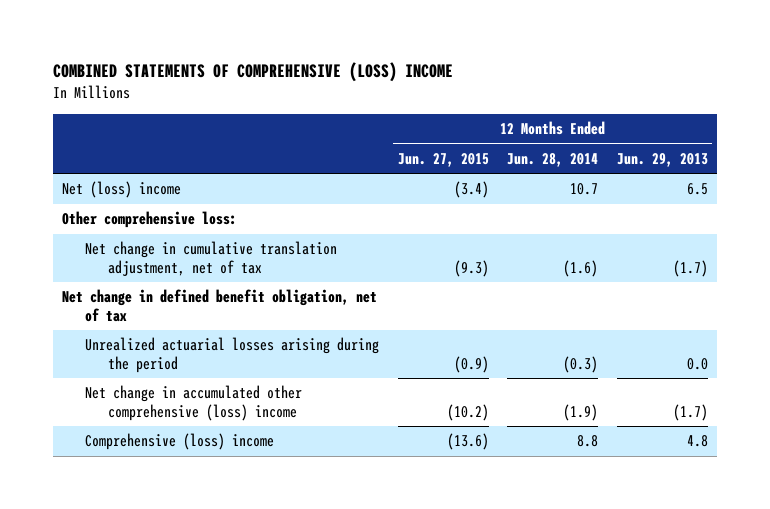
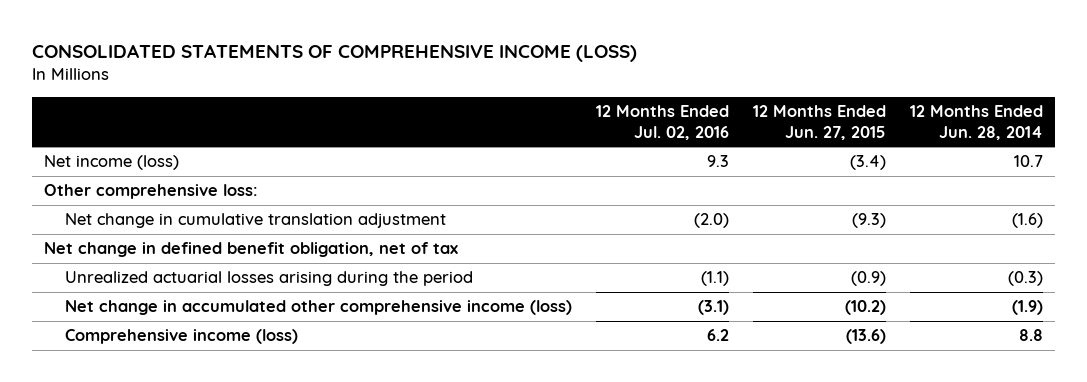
[53,62,454,83] COMBINED STATEMENTS OF COMPREHENSIVE (LOSS) INCOME -> [32,43,638,62] CONSOLIDATED STATEMENTS OF COMPREHENSIVE INCOME (LOSS)
[616,152,708,167] Jun. 29, 2013 -> none
none -> [595,104,729,141] 12 Months Ended Jul. 02, 2016
[62,181,182,199] Net (loss) income -> [44,155,180,171] Net income (loss)
[85,241,338,276] Net change in cumulative translation adjustment, net of tax -> [64,213,446,229] Net change in cumulative translation adjustment
[85,385,303,421] Net change in accumulated other comprehensive (loss) income -> [64,300,572,316] Net change in accumulated other comprehensive income (loss)
[85,433,275,451] Comprehensive (loss) income -> [64,329,298,345] Comprehensive income (loss)

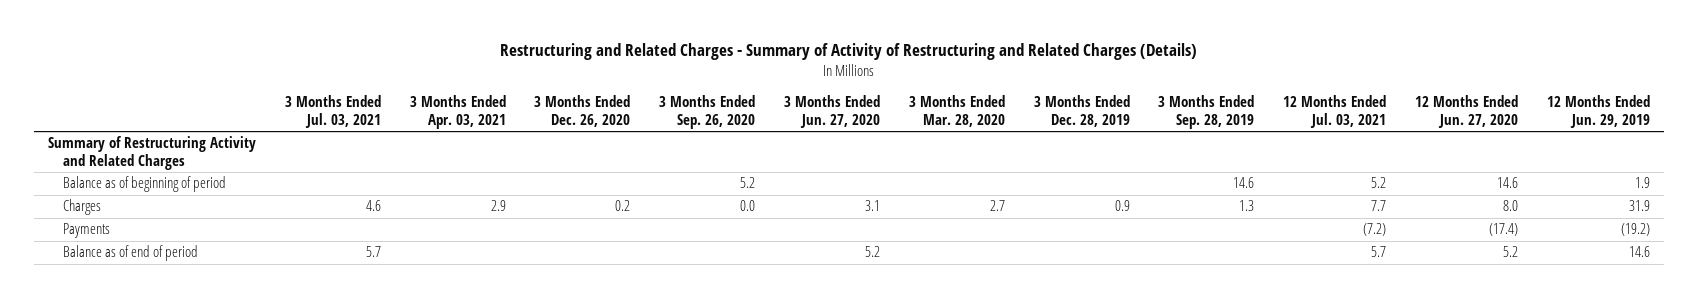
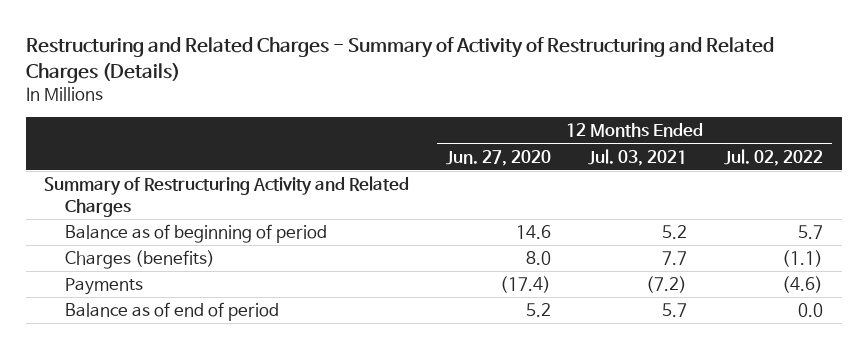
[284,95,381,129] 3 Months Ended Jul. 03, 2021 -> none
[409,95,506,130] 3 Months Ended Apr. 03, 2021 -> none
[534,95,631,128] 3 Months Ended Dec. 26, 2020 -> none
[659,95,756,130] 3 Months Ended Sep. 26, 2020 -> none
[783,95,880,129] 3 Months Ended Jun. 27, 2020 -> none
[908,95,1005,128] 3 Months Ended Mar. 28, 2020 -> none
[1033,95,1130,128] 3 Months Ended Dec. 28, 2019 -> none
[1158,95,1255,130] 3 Months Ended Sep. 28, 2019 -> none
[1546,95,1650,129] 12 Months Ended Jun. 29, 2019 -> none
none -> [724,148,824,166] Jul. 02, 2022
[63,199,102,216] Charges -> [65,250,216,270] Charges (benefits)

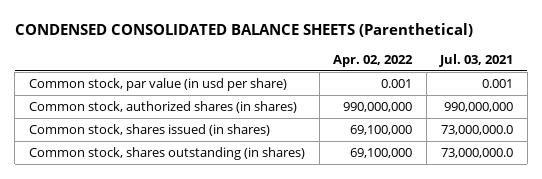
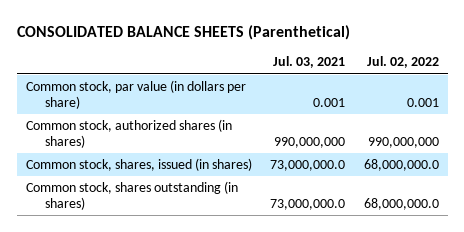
[14,23,473,38] CONDENSED CONSOLIDATED BALANCE SHEETS (Parenthetical) -> [16,25,350,41] CONSOLIDATED BALANCE SHEETS (Parenthetical)
[333,54,414,67] Apr. 02, 2022 -> none
none -> [366,56,439,69] Jul. 02, 2022
[28,77,287,91] Common stock, par value (in usd per share) -> [25,79,246,109] Common stock, par value (in dollars per share)
[28,123,270,136] Common stock, shares issued (in shares) -> [25,157,252,171] Common stock, shares, issued (in shares)

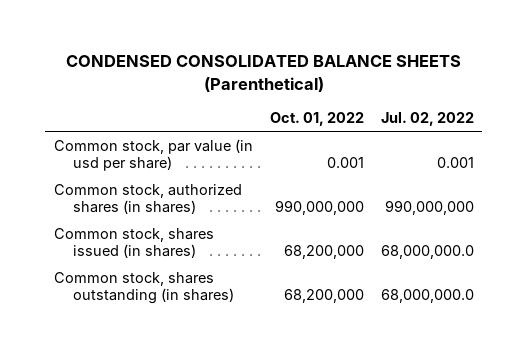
[16,25,350,41] CONSOLIDATED BALANCE SHEETS (Parenthetical) -> [65,55,461,92] CONDENSED CONSOLIDATED BALANCE SHEETS (Parenthetical)
[273,56,346,69] Jul. 03, 2021 -> none
none -> [269,111,364,126] Oct. 01, 2022
[25,79,246,109] Common stock, par value (in dollars per share) -> [53,138,253,171] Common stock, par value (in usd per share)
[25,157,252,171] Common stock, shares, issued (in shares) -> [53,227,214,258] Common stock, shares issued (in shares)

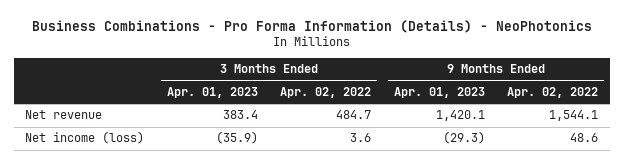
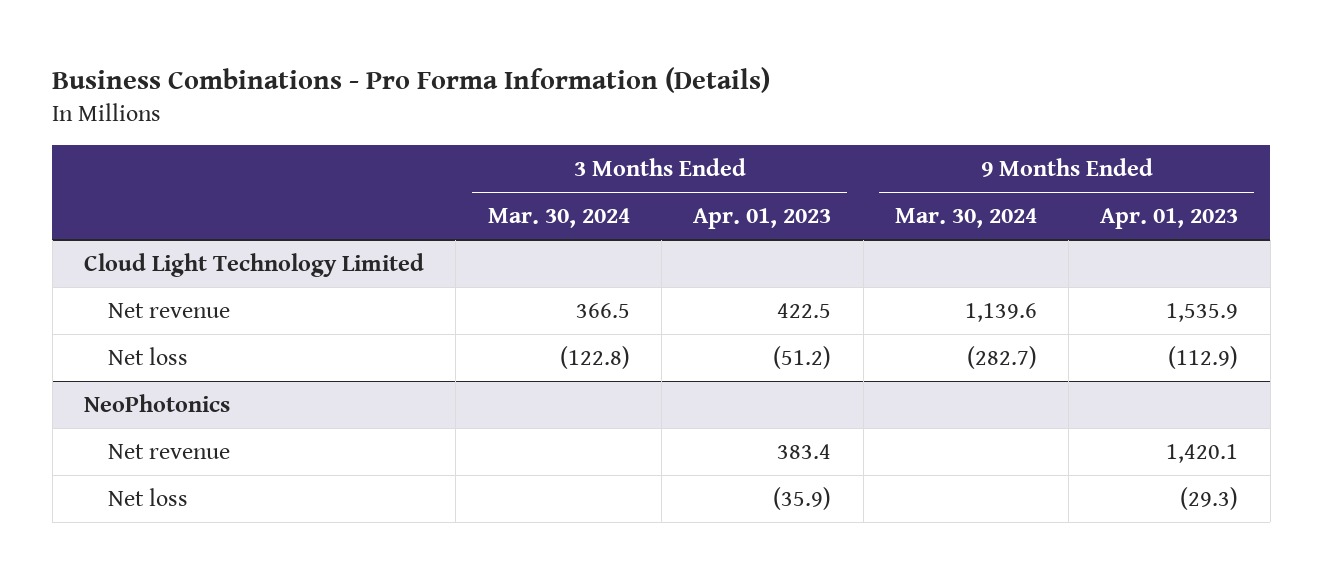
[31,20,592,34] Business Combinations - Pro Forma Information (Details) - NeoPhotonics -> [52,67,771,94] Business Combinations - Pro Forma Information (Details)
[280,86,372,98] Apr. 02, 2022 -> none
[507,86,599,98] Apr. 02, 2022 -> none
none -> [487,208,630,229] Mar. 30, 2024
none -> [894,208,1037,229] Mar. 30, 2024
none -> [84,252,425,277] Cloud Light Technology Limited
none -> [108,302,231,318] Net revenue
none -> [108,346,189,365] Net loss
none -> [84,393,231,412] NeoPhotonics
[24,131,144,145] Net income (loss) -> [108,487,189,506] Net loss

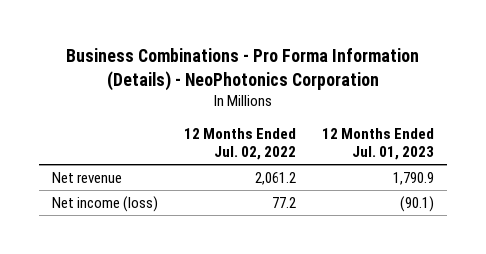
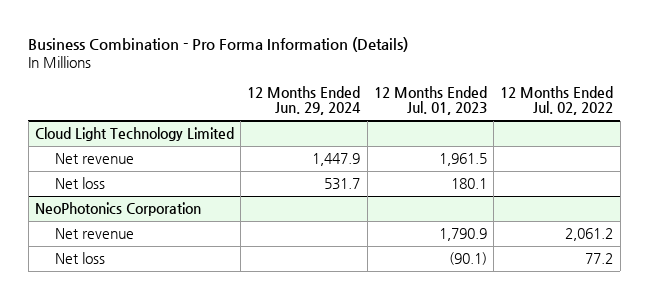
[66,48,420,91] Business Combinations - Pro Forma Information (Details) - NeoPhotonics Corporation -> [28,36,409,52] Business Combination - Pro Forma Information (Details)
none -> [247,86,362,116] 12 Months Ended Jun. 29, 2024
none -> [35,127,235,142] Cloud Light Technology Limited
none -> [55,153,135,165] Net revenue
none -> [55,177,106,190] Net loss
none -> [35,202,202,217] NeoPhotonics Corporation
[52,195,159,212] Net income (loss) -> [55,252,106,265] Net loss

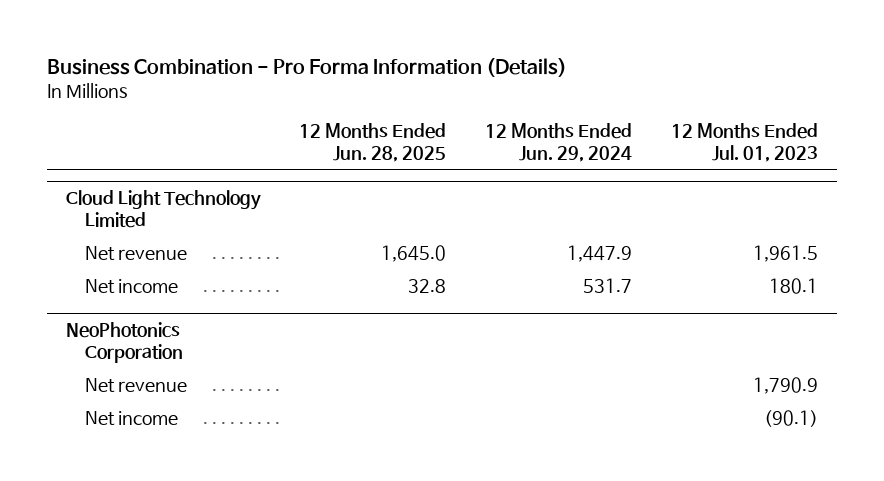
[500,86,614,116] 12 Months Ended Jul. 02, 2022 -> none
none -> [299,123,447,163] 12 Months Ended Jun. 28, 2025
[55,177,106,190] Net loss -> [85,278,179,294] Net income
[55,252,106,265] Net loss -> [85,410,179,426] Net income

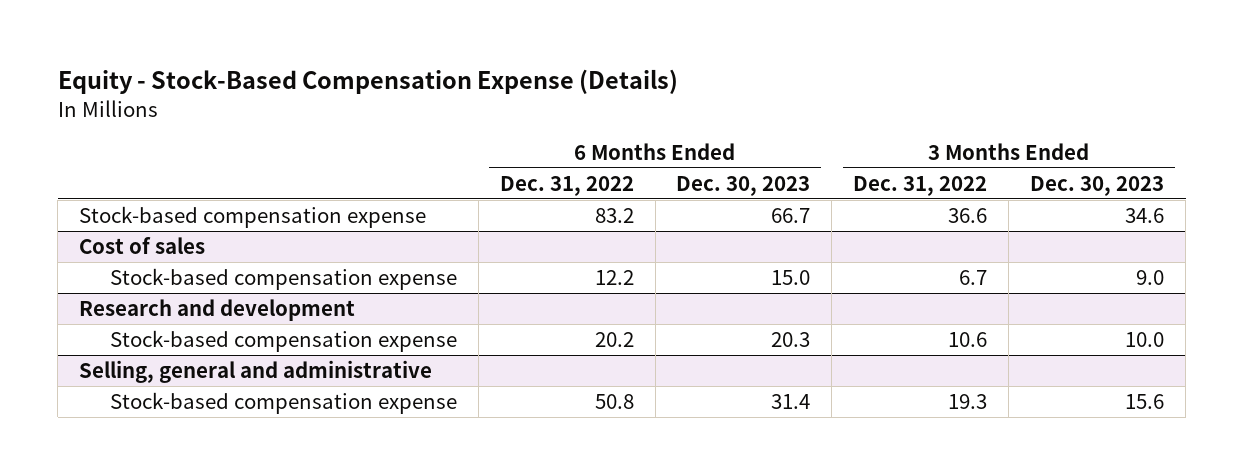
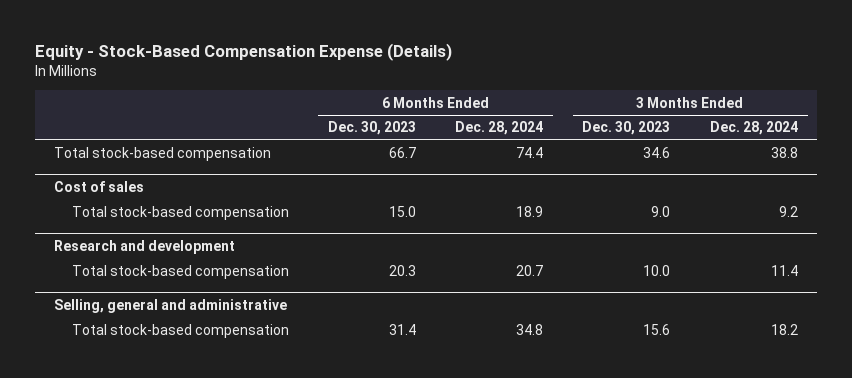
[499,175,634,196] Dec. 31, 2022 -> none
[853,175,988,196] Dec. 31, 2022 -> none
none -> [455,121,544,136] Dec. 28, 2024
none -> [709,121,798,136] Dec. 28, 2024
[79,205,427,228] Stock-based compensation expense -> [54,147,272,162] Total stock-based compensation
[109,267,457,290] Stock-based compensation expense -> [71,206,289,221] Total stock-based compensation
[109,329,457,352] Stock-based compensation expense -> [71,265,289,280] Total stock-based compensation
[109,391,457,414] Stock-based compensation expense -> [71,324,289,339] Total stock-based compensation

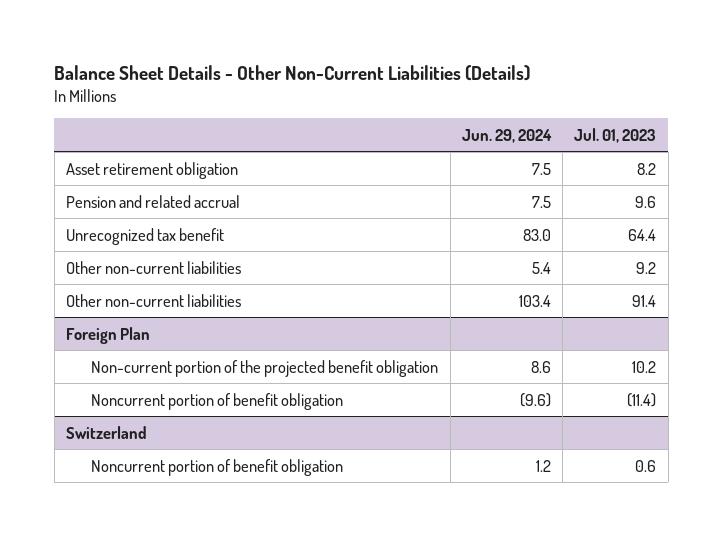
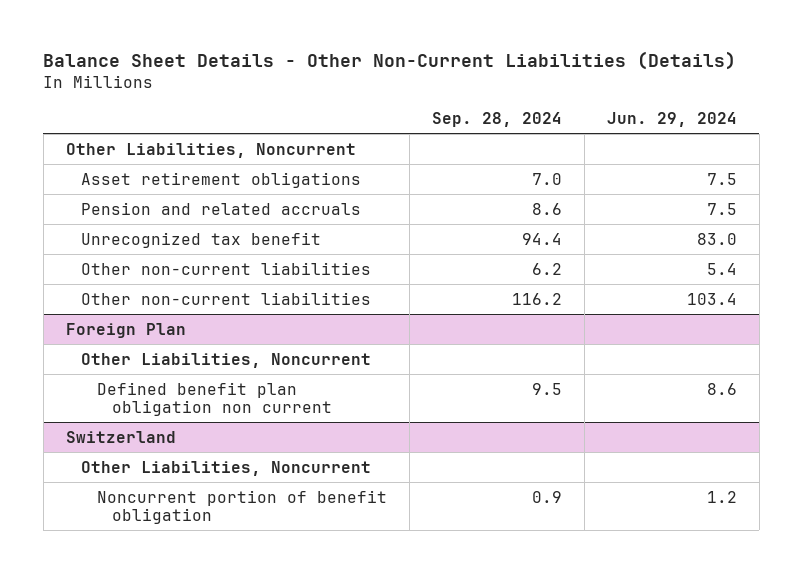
[574,127,657,143] Jul. 01, 2023 -> none
none -> [431,111,562,127] Sep. 28, 2024
none -> [65,142,356,158] Other Liabilities, Noncurrent
[65,161,238,179] Asset retirement obligation -> [81,171,362,188] Asset retirement obligations
[65,194,240,208] Pension and related accrual -> [81,201,362,215] Pension and related accruals
[91,392,344,410] Noncurrent portion of benefit obligation -> none
none -> [81,352,372,368] Other Liabilities, Noncurrent
[91,359,439,377] Non-current portion of the projected benefit obligation -> [96,381,333,416] Defined benefit plan obligation non current
none -> [81,460,372,476] Other Liabilities, Noncurrent

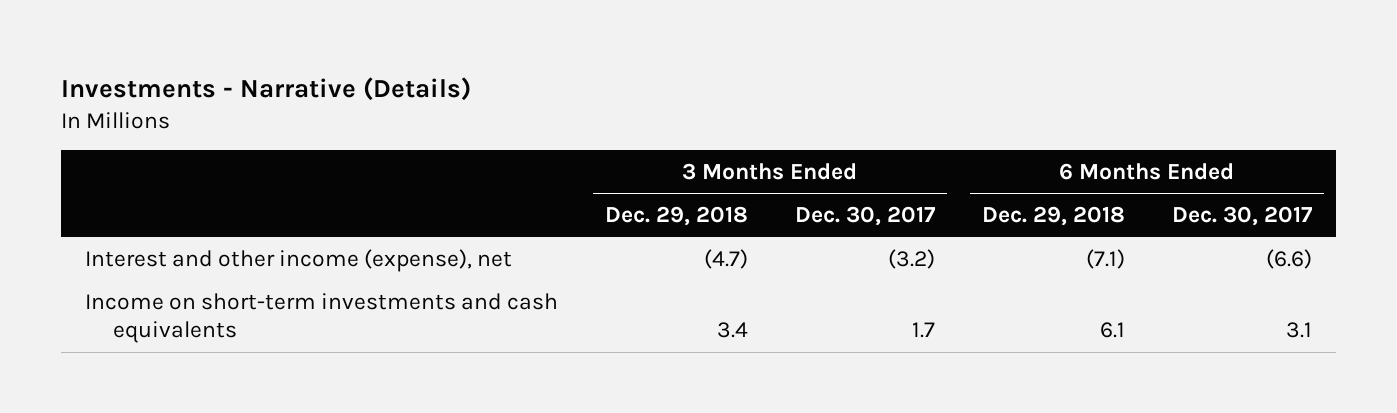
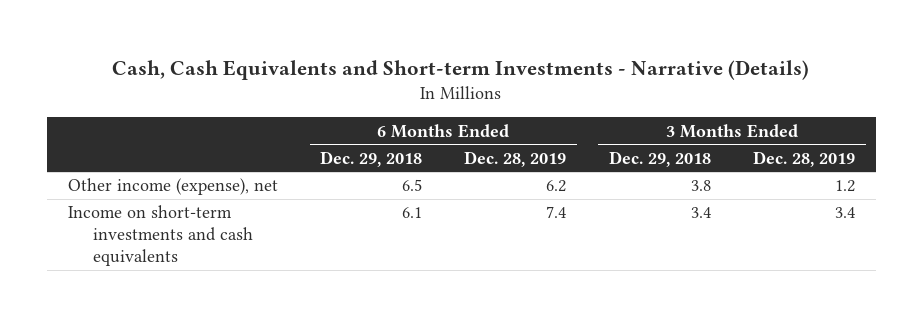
[61,76,472,101] Investments - Narrative (Details) -> [112,59,810,80] Cash, Cash Equivalents and Short-term Investments - Narrative (Details)
[795,205,937,226] Dec. 30, 2017 -> none
[1172,205,1314,226] Dec. 30, 2017 -> none
none -> [464,150,567,167] Dec. 28, 2019
none -> [752,150,855,167] Dec. 28, 2019
[85,248,513,272] Interest and other income (expense), net -> [67,178,278,196] Other income (expense), net
[704,248,749,269] (4.7) -> [690,180,711,192] 3.8
[1086,248,1126,269] (7.1) -> [402,179,423,192] 6.5

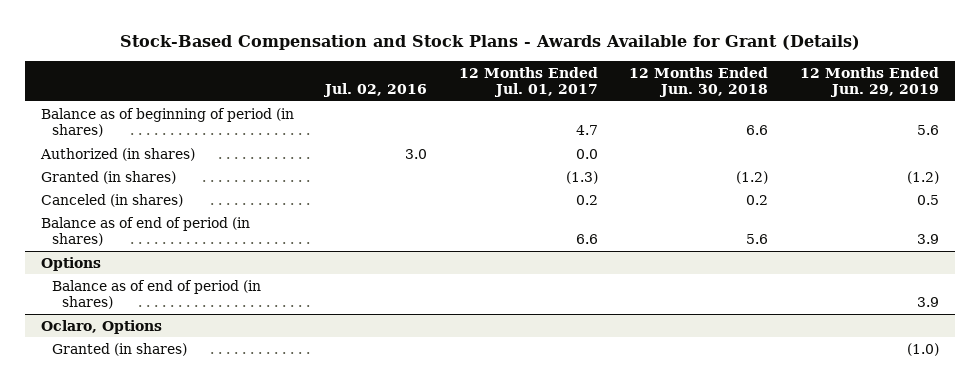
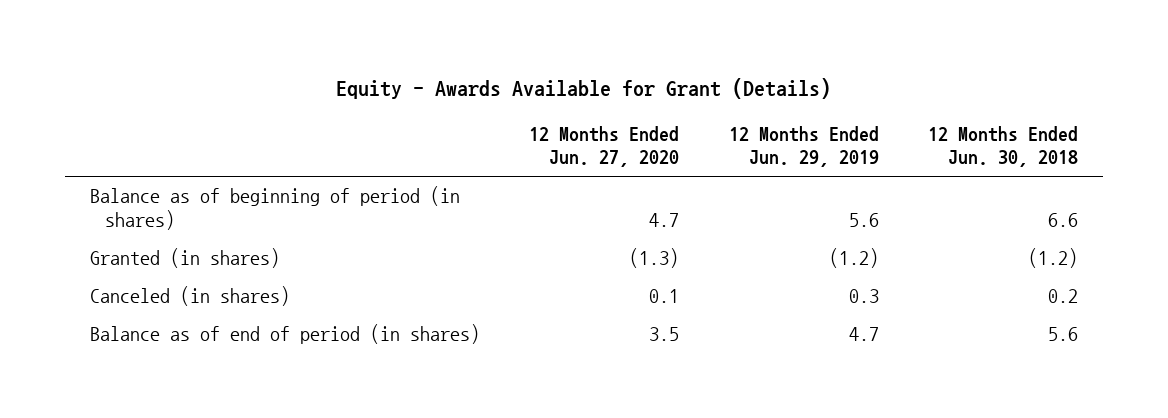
[119,35,860,51] Stock-Based Compensation and Stock Plans - Awards Available for Grant (Details) -> [336,78,832,100] Equity - Awards Available for Grant (Details)
[323,83,428,98] Jul. 02, 2016 -> none
[458,66,598,98] 12 Months Ended Jul. 01, 2017 -> none
none -> [529,125,680,168] 12 Months Ended Jun. 27, 2020
[39,147,195,161] Authorized (in shares) -> none
[40,256,101,271] Options -> none
[51,279,261,310] Balance as of end of period (in shares) -> none
[40,319,162,334] Oclaro, Options -> none
[51,342,187,356] Granted (in shares) -> none
[916,194,939,205] 0.5 -> [848,289,879,304] 0.3
[916,234,939,245] 3.9 -> [848,327,879,342] 4.7

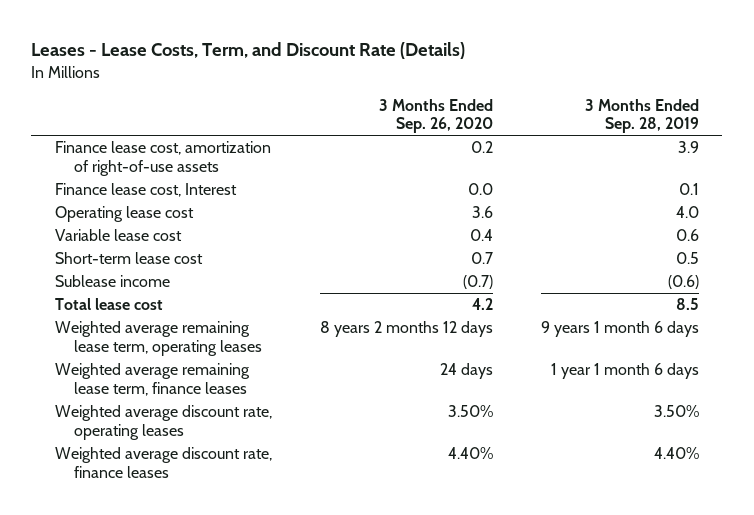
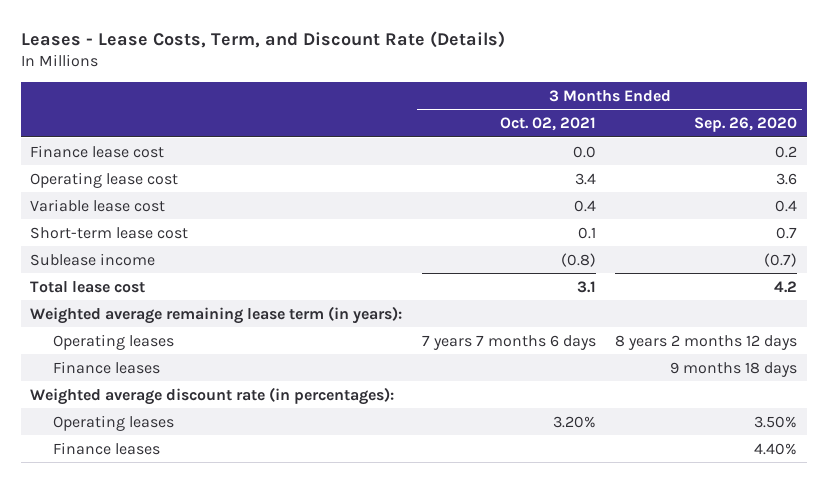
[584,98,699,134] 3 Months Ended Sep. 28, 2019 -> none
none -> [499,116,596,131] Oct. 02, 2021
[55,141,272,176] Finance lease cost, amortization of right-of-use assets -> none
[55,183,238,198] Finance lease cost, Interest -> [30,144,165,158] Finance lease cost
[467,183,493,196] 0.0 -> [775,145,798,158] 0.2
none -> [30,305,403,324] Weighted average remaining lease term (in years):
[55,321,263,356] Weighted average remaining lease term, operating leases -> [53,333,175,350] Operating leases
[55,363,251,396] Weighted average remaining lease term, finance leases -> [53,360,161,374] Finance leases
[439,363,493,380] 24 days -> [670,361,798,377] 9 months 18 days
none -> [30,386,395,405] Weighted average discount rate (in percentages):
[55,405,273,440] Weighted average discount rate, operating leases -> [53,414,175,431] Operating leases
[55,447,273,478] Weighted average discount rate, finance leases -> [53,441,161,455] Finance leases

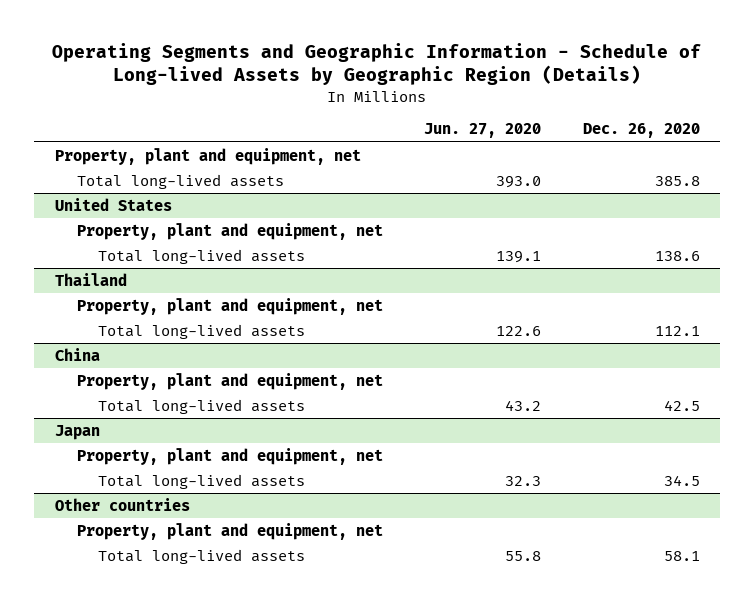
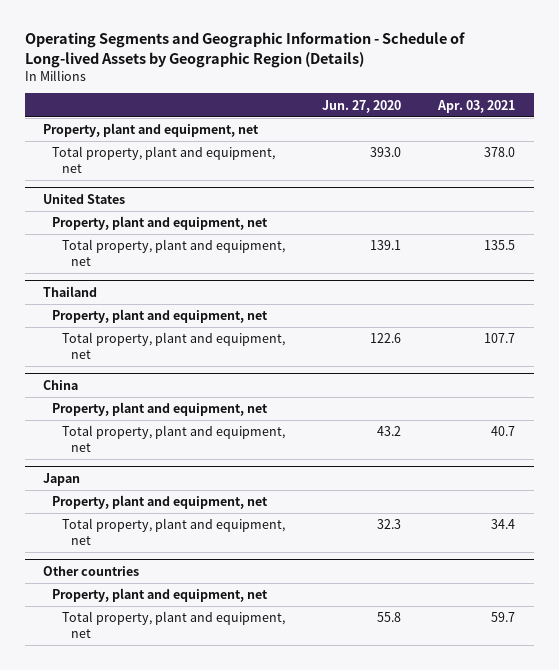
[582,123,700,139] Dec. 26, 2020 -> none
none -> [437,99,516,113] Apr. 03, 2021
[76,173,284,189] Total long-lived assets -> [52,146,276,173] Total property, plant and equipment, net
[98,248,306,264] Total long-lived assets -> [61,239,285,266] Total property, plant and equipment, net
[98,323,306,339] Total long-lived assets -> [61,332,285,359] Total property, plant and equipment, net
[98,398,306,414] Total long-lived assets -> [61,425,285,452] Total property, plant and equipment, net
[98,473,306,489] Total long-lived assets -> [61,518,285,545] Total property, plant and equipment, net
[98,548,306,564] Total long-lived assets -> [61,611,285,638] Total property, plant and equipment, net

